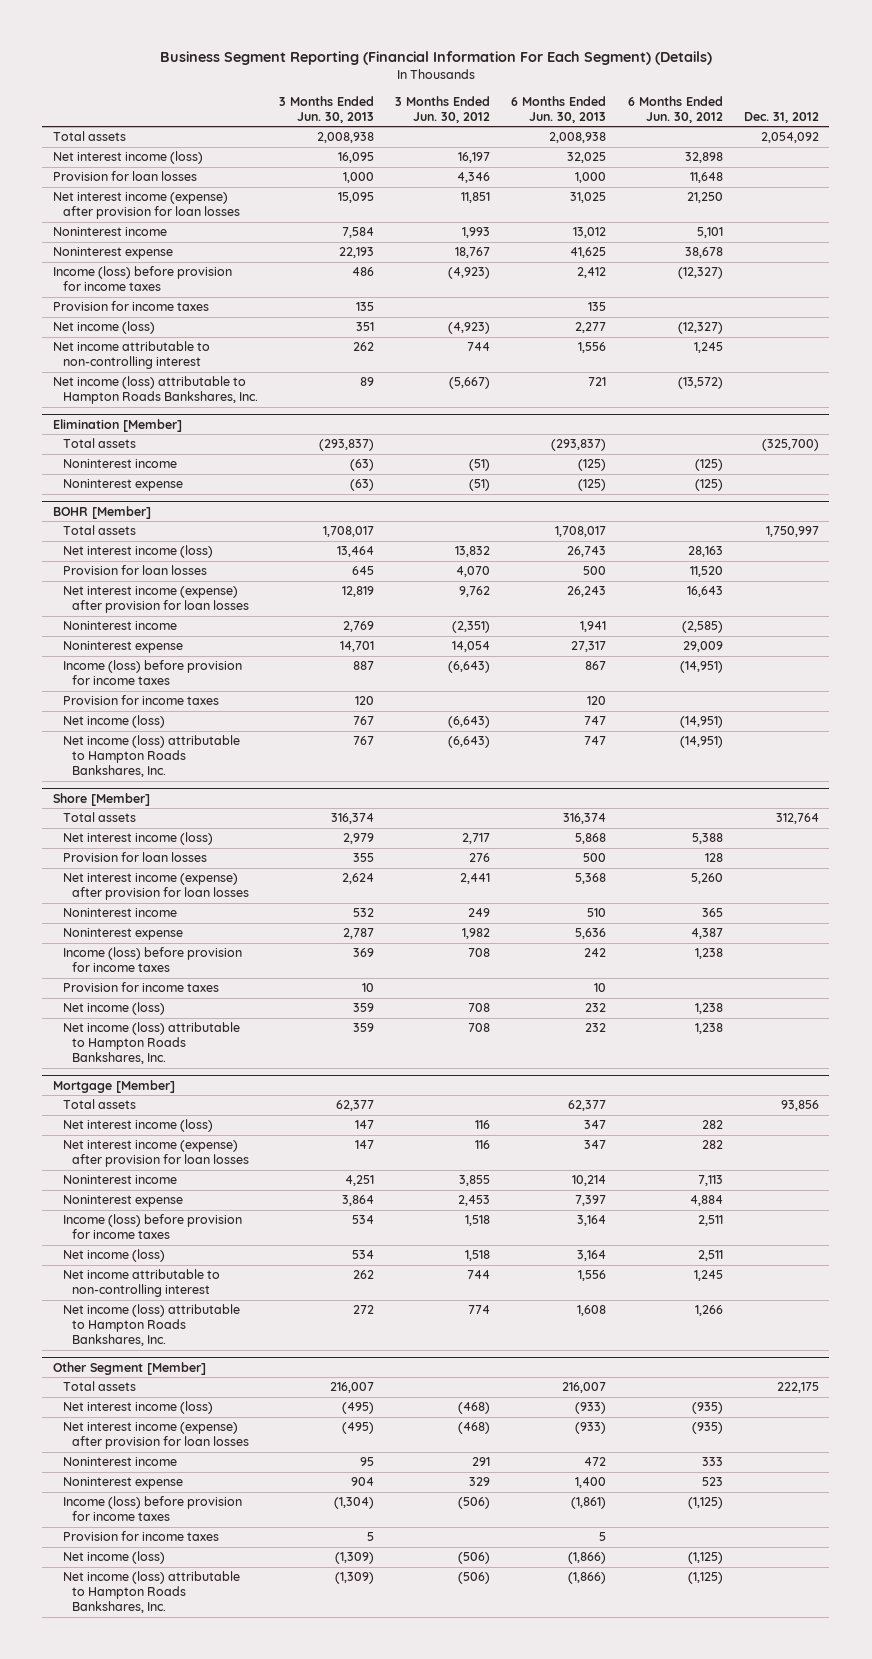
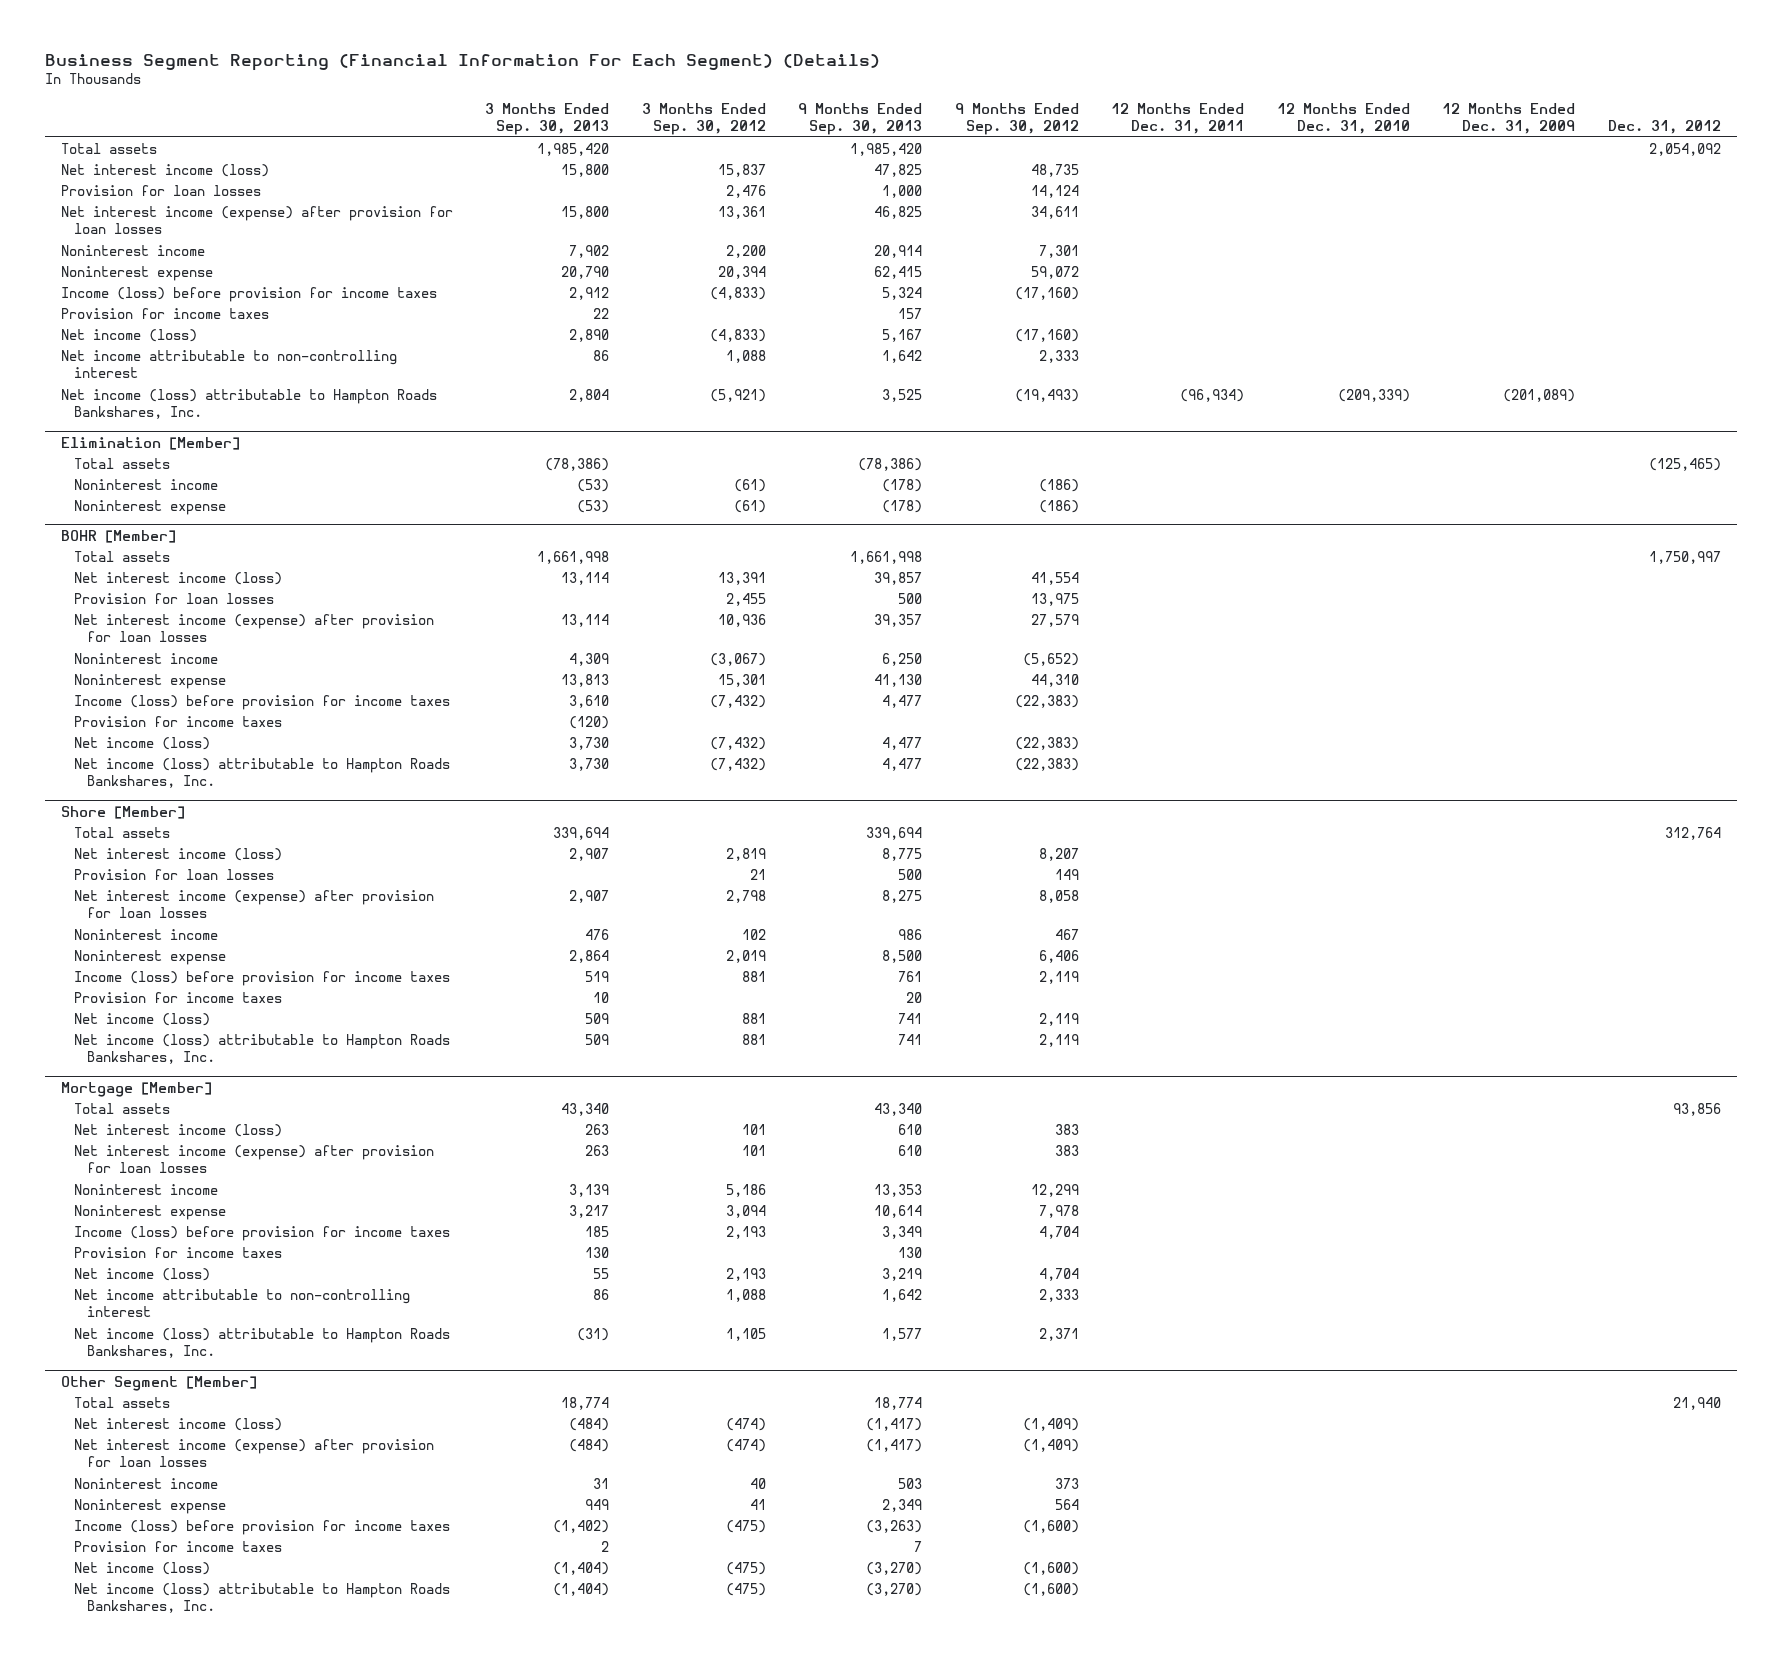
[278,95,374,123] 3 Months Ended Jun. 30, 2013 -> none
[395,95,491,123] 3 Months Ended Jun. 30, 2012 -> none
[511,95,607,123] 6 Months Ended Jun. 30, 2013 -> none
[627,95,723,123] 6 Months Ended Jun. 30, 2012 -> none
none -> [485,102,610,136] 3 Months Ended Sep. 30, 2013
none -> [641,102,766,136] 3 Months Ended Sep. 30, 2012
none -> [798,102,923,136] 9 Months Ended Sep. 30, 2013
none -> [954,102,1079,136] 9 Months Ended Sep. 30, 2012
none -> [1111,102,1245,135] 12 Months Ended Dec. 31, 2011
none -> [1276,102,1410,135] 12 Months Ended Dec. 31, 2010
none -> [1442,102,1576,135] 12 Months Ended Dec. 31, 2009
[761,439,819,452] (325,700) -> [1648,457,1721,471] (125,465)
none -> [74,1246,283,1258] Provision for income taxes
[776,1382,819,1394] 222,175 -> [1672,1396,1721,1410] 21,940

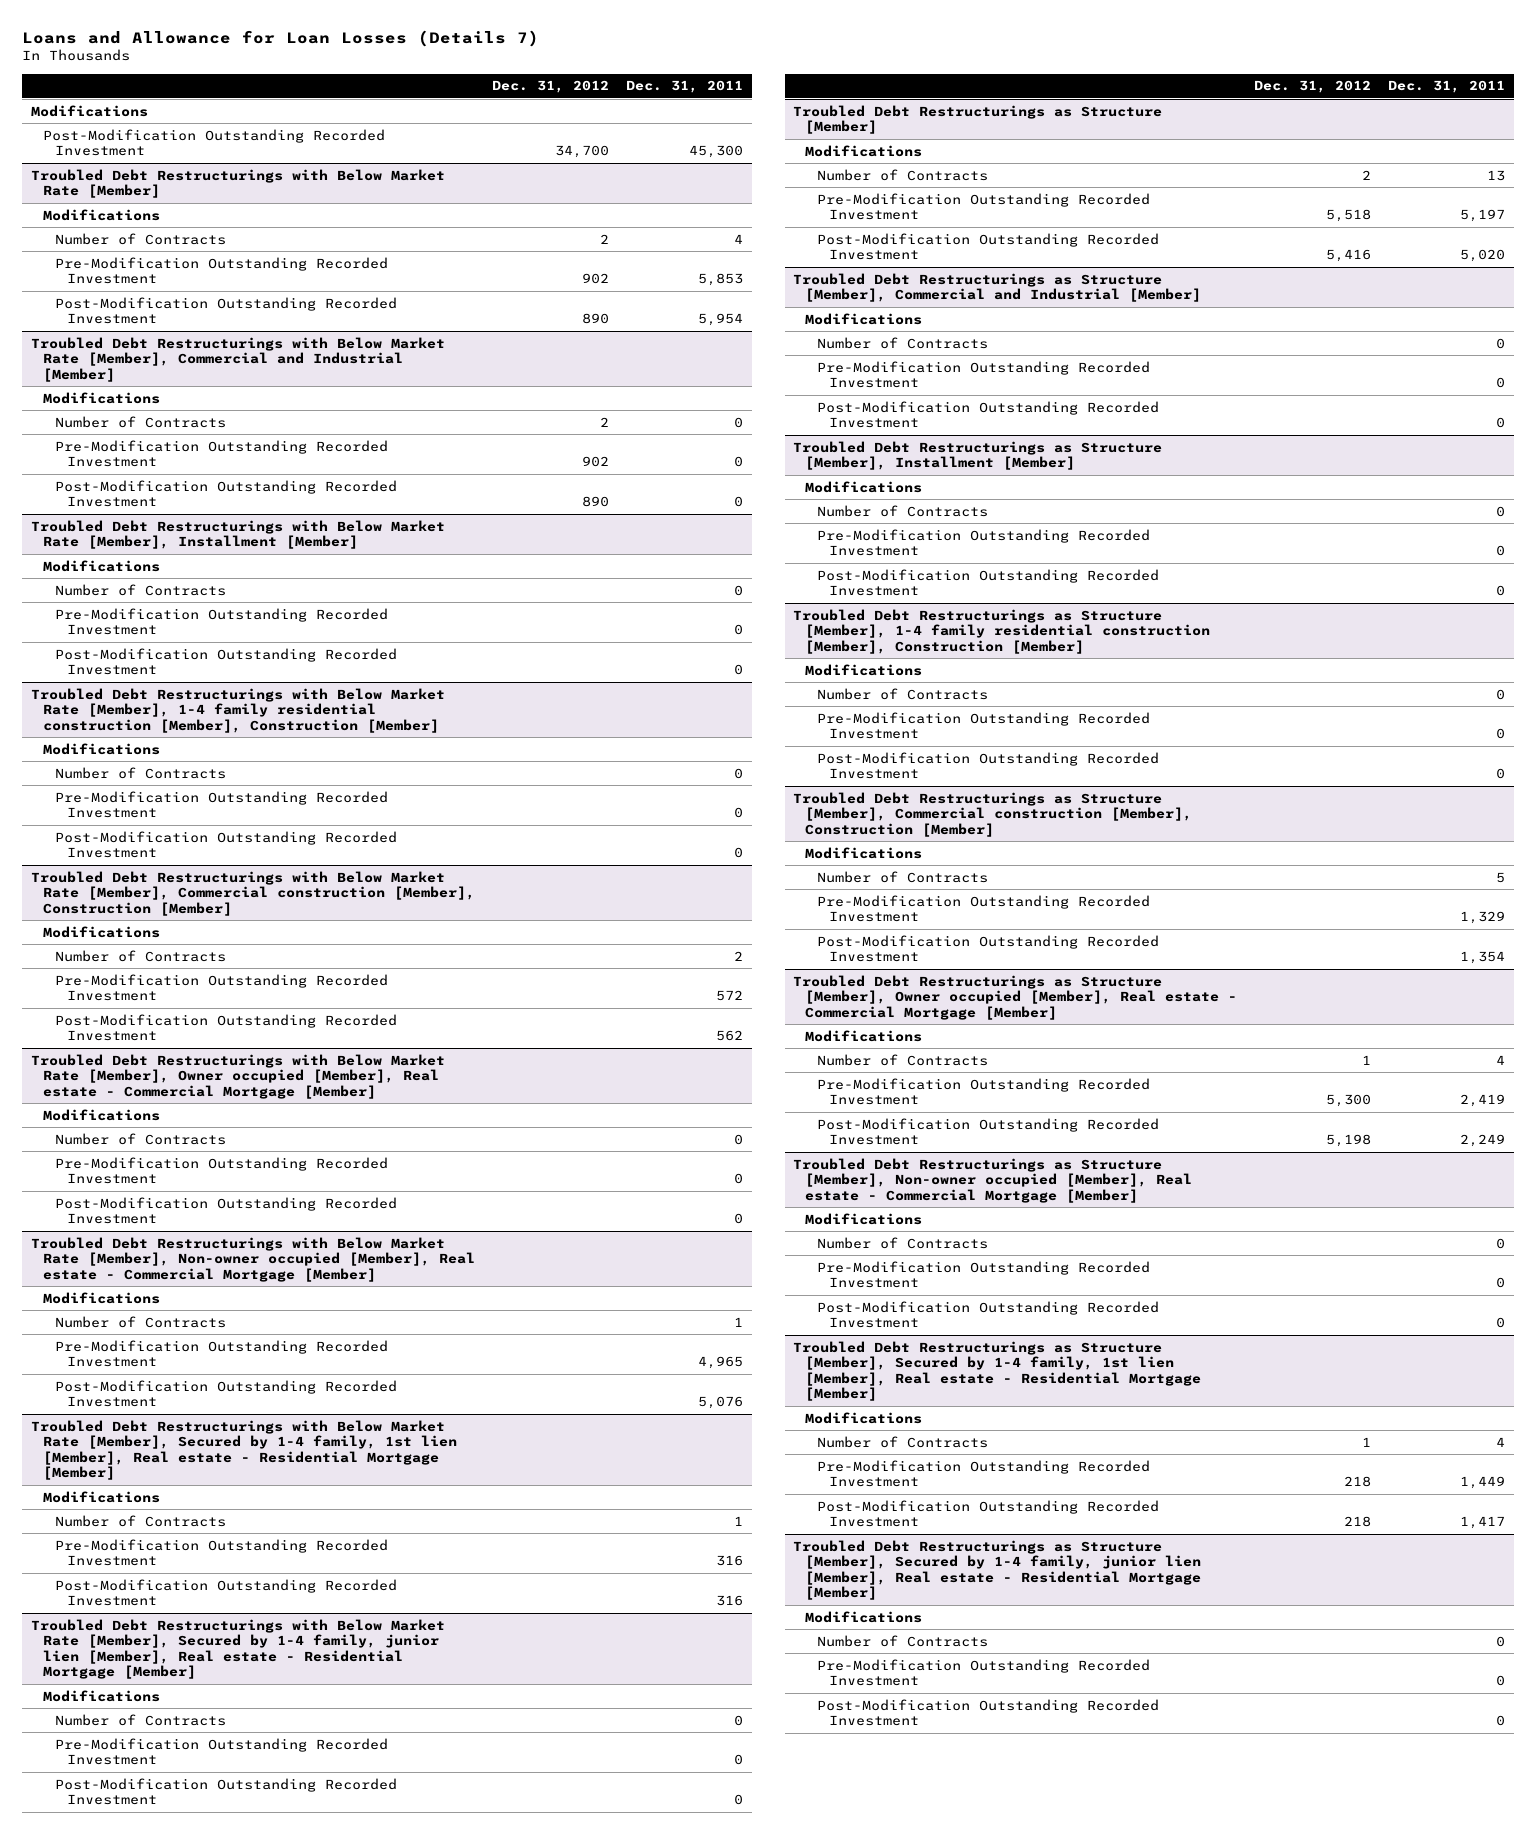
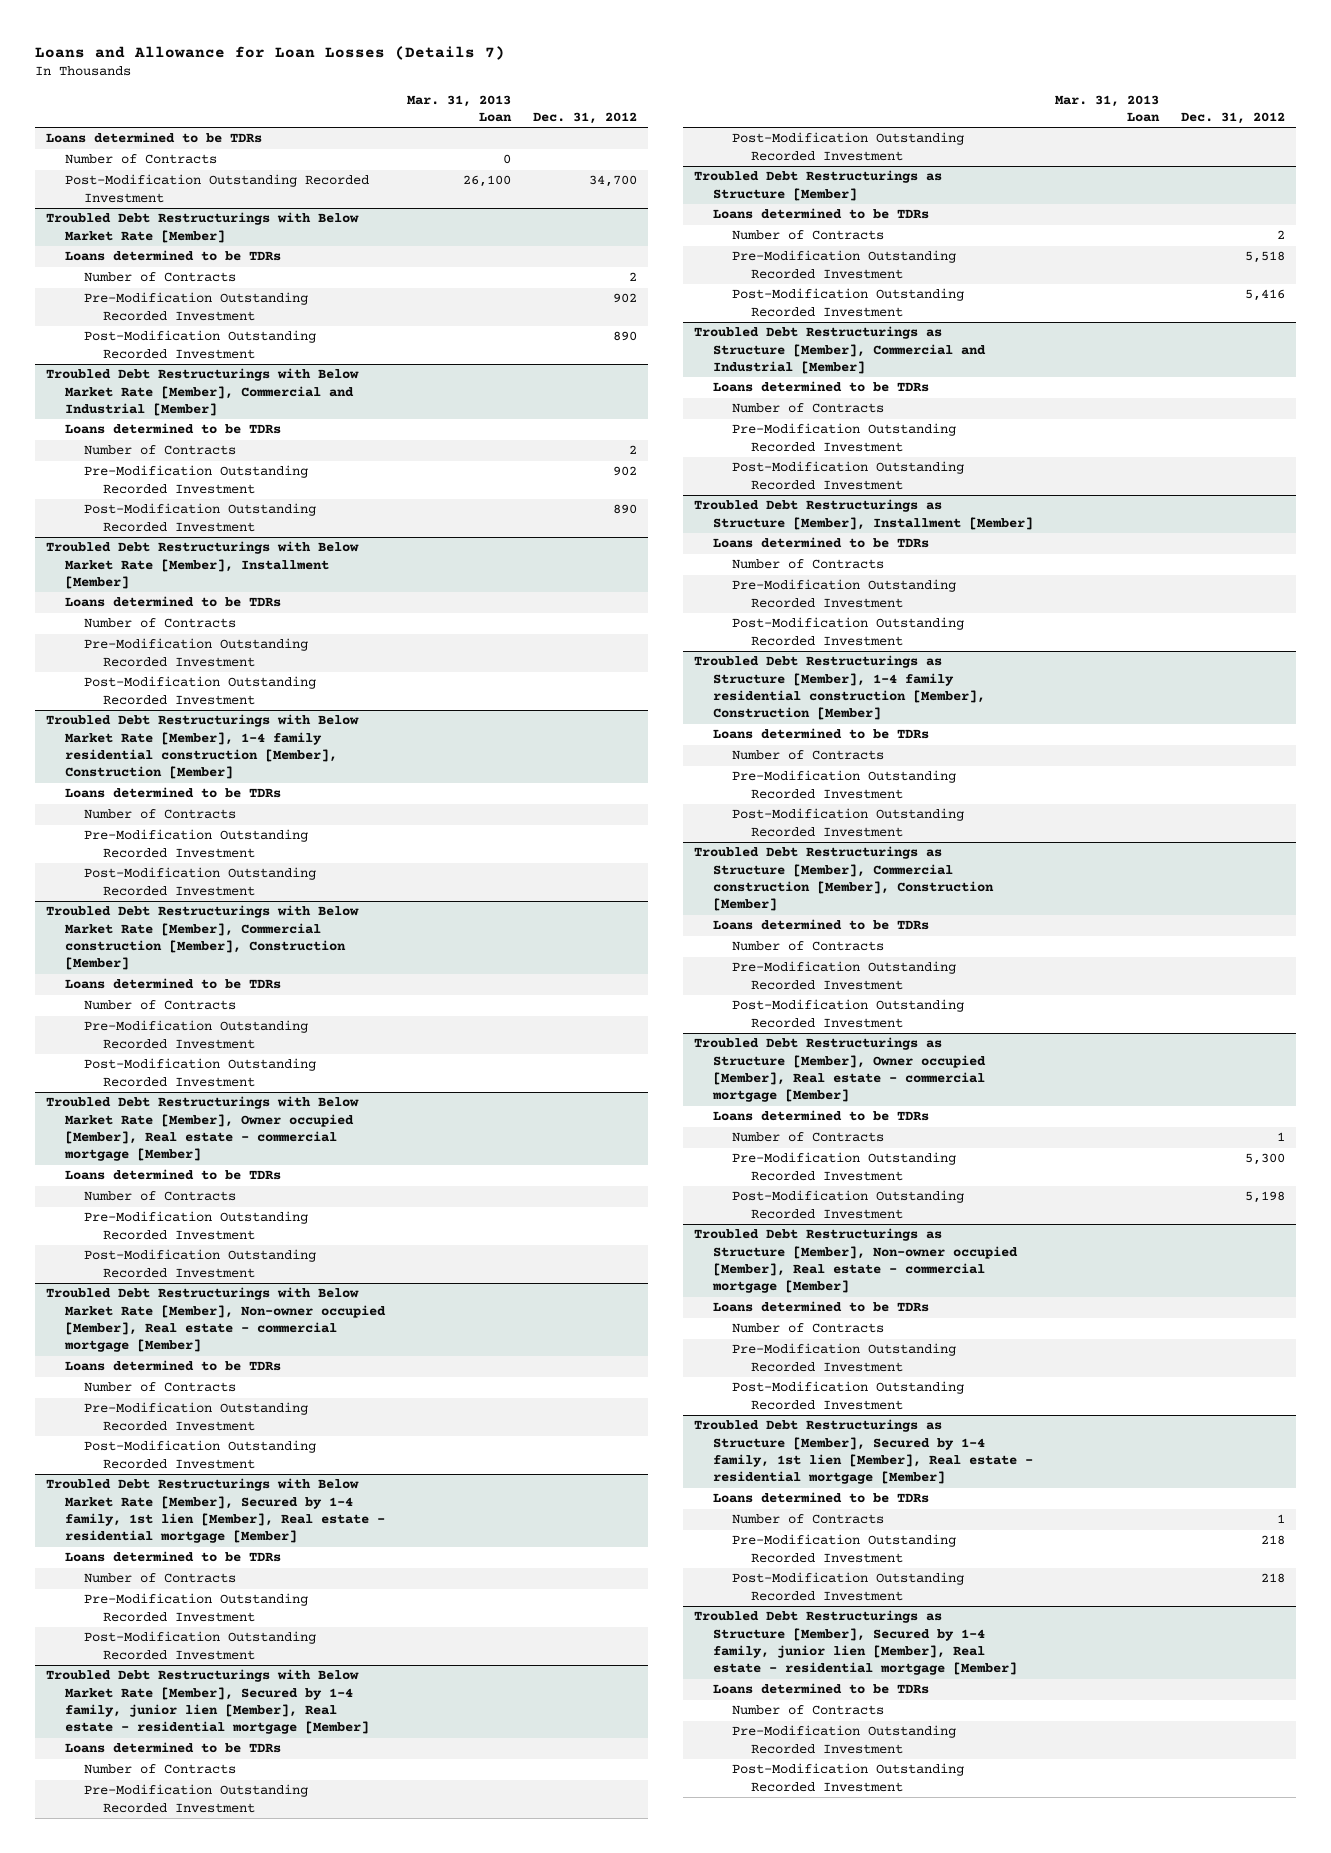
[625,80,743,94] Dec. 31, 2011 -> none
none -> [407,94,513,122] Mar. 31, 2013 Loan
[30,104,148,117] Modifications -> [46,132,263,144] Loans determined to be TDRs
none -> [65,154,218,165] Number of Contracts
[42,208,160,221] Modifications -> [65,250,282,262] Loans determined to be TDRs
[42,391,160,404] Modifications -> [65,423,282,435] Loans determined to be TDRs
[42,559,160,572] Modifications -> [65,596,282,608] Loans determined to be TDRs
[42,742,160,755] Modifications -> [65,787,282,799] Loans determined to be TDRs
[42,925,160,938] Modifications -> [65,978,282,990] Loans determined to be TDRs
[30,1053,445,1099] Troubled Debt Restructurings with Below Market Rate [Member], Owner occupied [Member], Real estate - Commercial Mortgage [Member] -> [46,1096,360,1162] Troubled Debt Restructurings with Below Market Rate [Member], Owner occupied [Member], Real estate - commercial mortgage [Member]
[42,1108,160,1121] Modifications -> [65,1169,282,1181] Loans determined to be TDRs
[30,1236,475,1282] Troubled Debt Restructurings with Below Market Rate [Member], Non-owner occupied [Member], Real estate - Commercial Mortgage [Member] -> [46,1287,387,1353] Troubled Debt Restructurings with Below Market Rate [Member], Non-owner occupied [Member], Real estate - commercial mortgage [Member]
[42,1291,160,1304] Modifications -> [65,1360,282,1372] Loans determined to be TDRs
[30,1419,457,1481] Troubled Debt Restructurings with Below Market Rate [Member], Secured by 1-4 family, 1st lien [Member], Real estate - Residential Mortgage [Member] -> [46,1478,386,1544] Troubled Debt Restructurings with Below Market Rate [Member], Secured by 1-4 family, 1st lien [Member], Real estate - residential mortgage [Member]
[42,1490,160,1503] Modifications -> [65,1551,282,1563] Loans determined to be TDRs
[30,1618,445,1680] Troubled Debt Restructurings with Below Market Rate [Member], Secured by 1-4 family, junior lien [Member], Real estate - Residential Mortgage [Member] -> [46,1669,370,1735] Troubled Debt Restructurings with Below Market Rate [Member], Secured by 1-4 family, junior lien [Member], Real estate - residential mortgage [Member]
[42,1689,160,1702] Modifications -> [65,1742,282,1754] Loans determined to be TDRs
[805,144,923,157] Modifications -> [712,208,929,220] Loans determined to be TDRs
[805,312,923,325] Modifications -> [712,381,929,393] Loans determined to be TDRs
[805,480,923,493] Modifications -> [712,537,929,549] Loans determined to be TDRs
[805,663,923,676] Modifications -> [712,728,929,740] Loans determined to be TDRs
[805,846,923,859] Modifications -> [712,919,929,931] Loans determined to be TDRs
[793,974,1238,1020] Troubled Debt Restructurings as Structure [Member], Owner occupied [Member], Real estate - Commercial Mortgage [Member] -> [693,1037,986,1103] Troubled Debt Restructurings as Structure [Member], Owner occupied [Member], Real estate - commercial mortgage [Member]
[805,1029,923,1042] Modifications -> [712,1110,929,1122] Loans determined to be TDRs
[793,1157,1193,1203] Troubled Debt Restructurings as Structure [Member], Non-owner occupied [Member], Real estate - Commercial Mortgage [Member] -> [693,1228,1018,1294] Troubled Debt Restructurings as Structure [Member], Non-owner occupied [Member], Real estate - commercial mortgage [Member]
[805,1212,923,1225] Modifications -> [712,1301,929,1313] Loans determined to be TDRs
[793,1340,1202,1402] Troubled Debt Restructurings as Structure [Member], Secured by 1-4 family, 1st lien [Member], Real estate - Residential Mortgage [Member] -> [693,1419,1033,1485] Troubled Debt Restructurings as Structure [Member], Secured by 1-4 family, 1st lien [Member], Real estate - residential mortgage [Member]
[805,1411,923,1424] Modifications -> [712,1492,929,1504] Loans determined to be TDRs
[793,1539,1202,1601] Troubled Debt Restructurings as Structure [Member], Secured by 1-4 family, junior lien [Member], Real estate - Residential Mortgage [Member] -> [693,1610,1017,1676] Troubled Debt Restructurings as Structure [Member], Secured by 1-4 family, junior lien [Member], Real estate - residential mortgage [Member]
[805,1610,923,1623] Modifications -> [712,1683,929,1695] Loans determined to be TDRs

